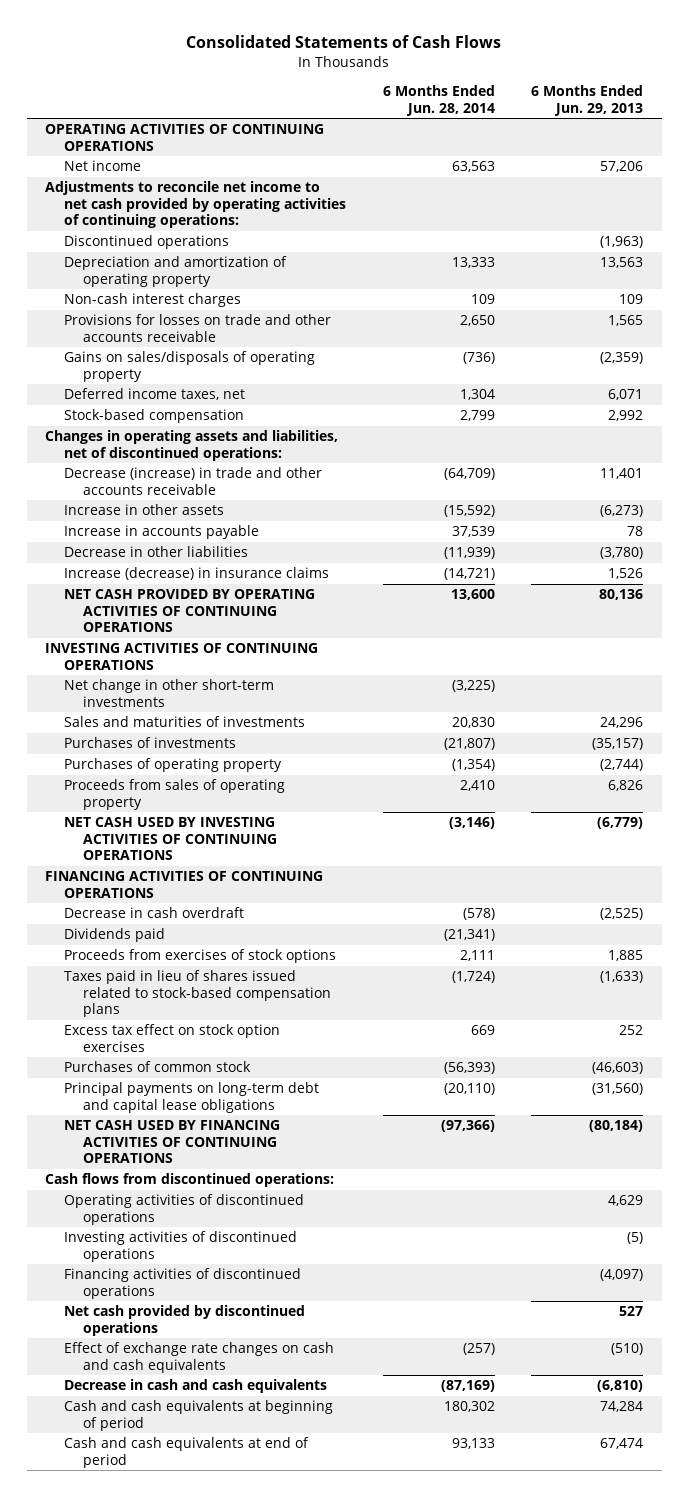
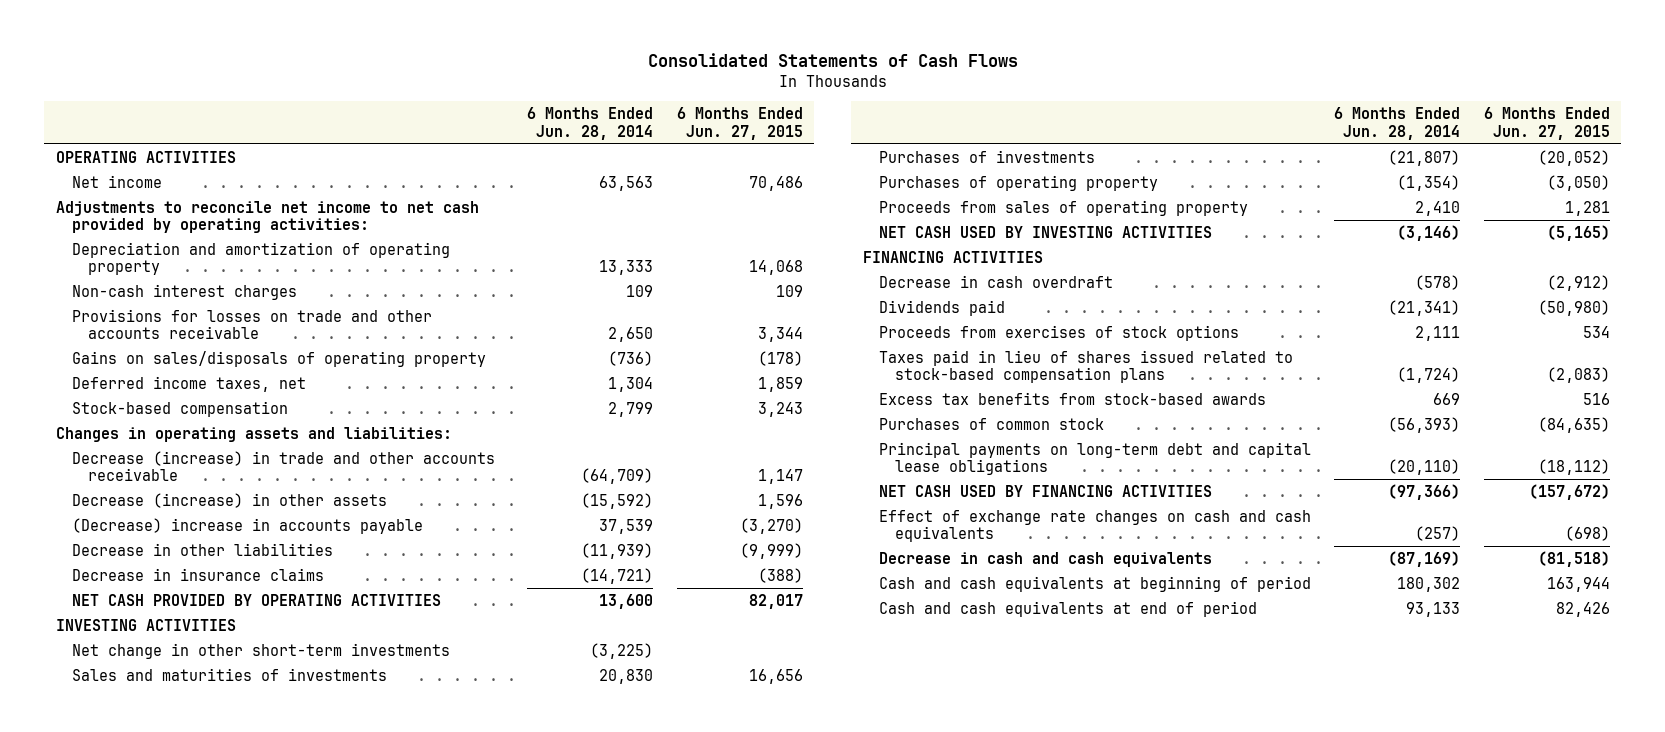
[531,85,644,116] 6 Months Ended Jun. 29, 2013 -> none
none -> [676,106,803,140] 6 Months Ended Jun. 27, 2015
[44,124,324,151] OPERATING ACTIVITIES OF CONTINUING OPERATIONS -> [55,150,236,163] OPERATING ACTIVITIES
[63,235,229,250] Discontinued operations -> none
[44,181,346,229] Adjustments to reconcile net income to net cash provided by operating activities of continuing operations: -> [55,200,479,234] Adjustments to reconcile net income to net cash provided by operating activities:
[44,430,338,461] Changes in operating assets and liabilities, net of discontinued operations: -> [55,426,452,442] Changes in operating assets and liabilities:
[63,504,224,516] Increase in other assets -> [71,492,387,508] Decrease (increase) in other assets
[63,525,259,540] Increase in accounts payable -> [71,517,423,534] (Decrease) increase in accounts payable
[63,567,329,581] Increase (decrease) in insurance claims -> [71,567,324,581] Decrease in insurance claims
[63,589,315,633] NET CASH PROVIDED BY OPERATING ACTIVITIES OF CONTINUING OPERATIONS -> [71,593,441,606] NET CASH PROVIDED BY OPERATING ACTIVITIES
[44,643,318,670] INVESTING ACTIVITIES OF CONTINUING OPERATIONS -> [55,618,236,631] INVESTING ACTIVITIES
[63,817,277,861] NET CASH USED BY INVESTING ACTIVITIES OF CONTINUING OPERATIONS -> [878,225,1212,238] NET CASH USED BY INVESTING ACTIVITIES
[44,871,323,898] FINANCING ACTIVITIES OF CONTINUING OPERATIONS -> [862,250,1043,263] FINANCING ACTIVITIES
[63,1024,280,1052] Excess tax effect on stock option exercises -> [878,391,1266,405] Excess tax benefits from stock-based awards
[44,1173,334,1188] Cash flows from discontinued operations: -> none
[63,1194,304,1225] Operating activities of discontinued operations -> none
[63,1231,297,1262] Investing activities of discontinued operations -> none
[63,1268,301,1299] Financing activities of discontinued operations -> none
[63,1305,305,1336] Net cash provided by discontinued operations -> none
[63,1120,280,1164] NET CASH USED BY FINANCING ACTIVITIES OF CONTINUING OPERATIONS -> [878,484,1212,497] NET CASH USED BY FINANCING ACTIVITIES

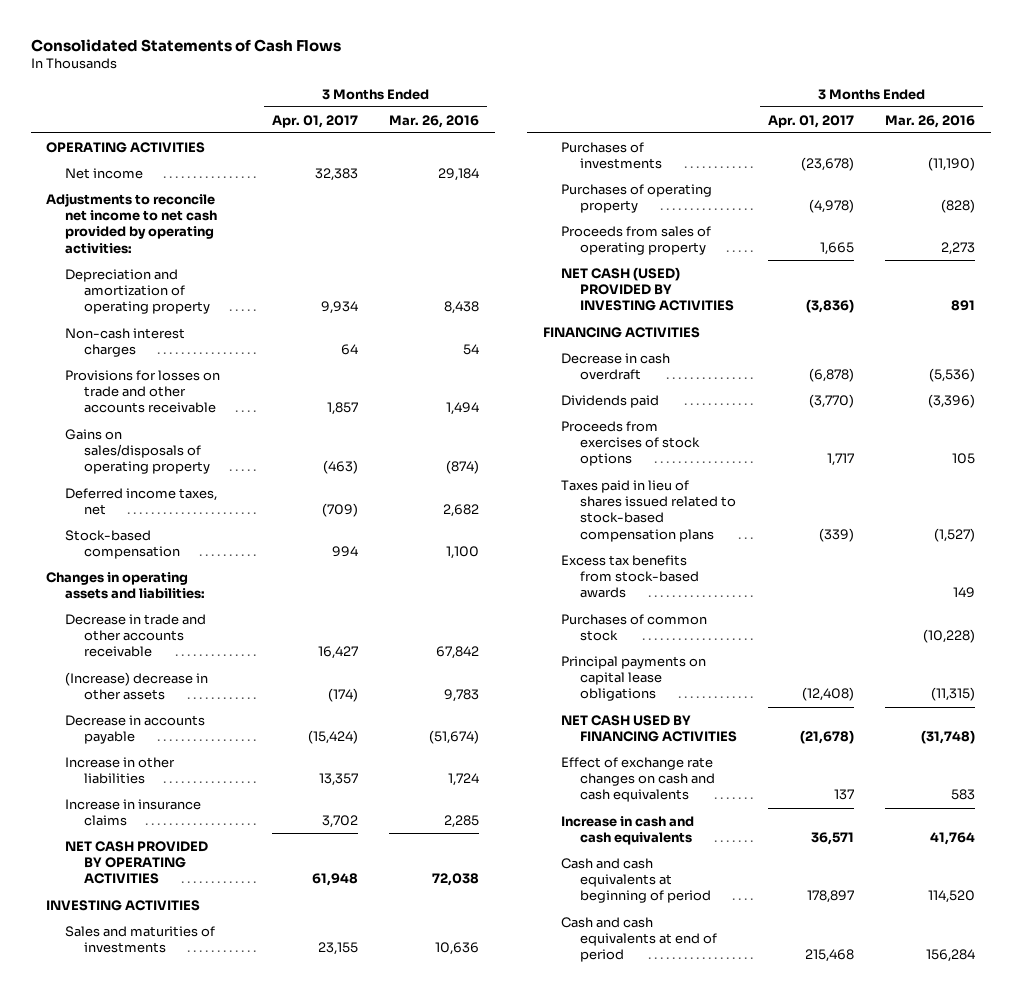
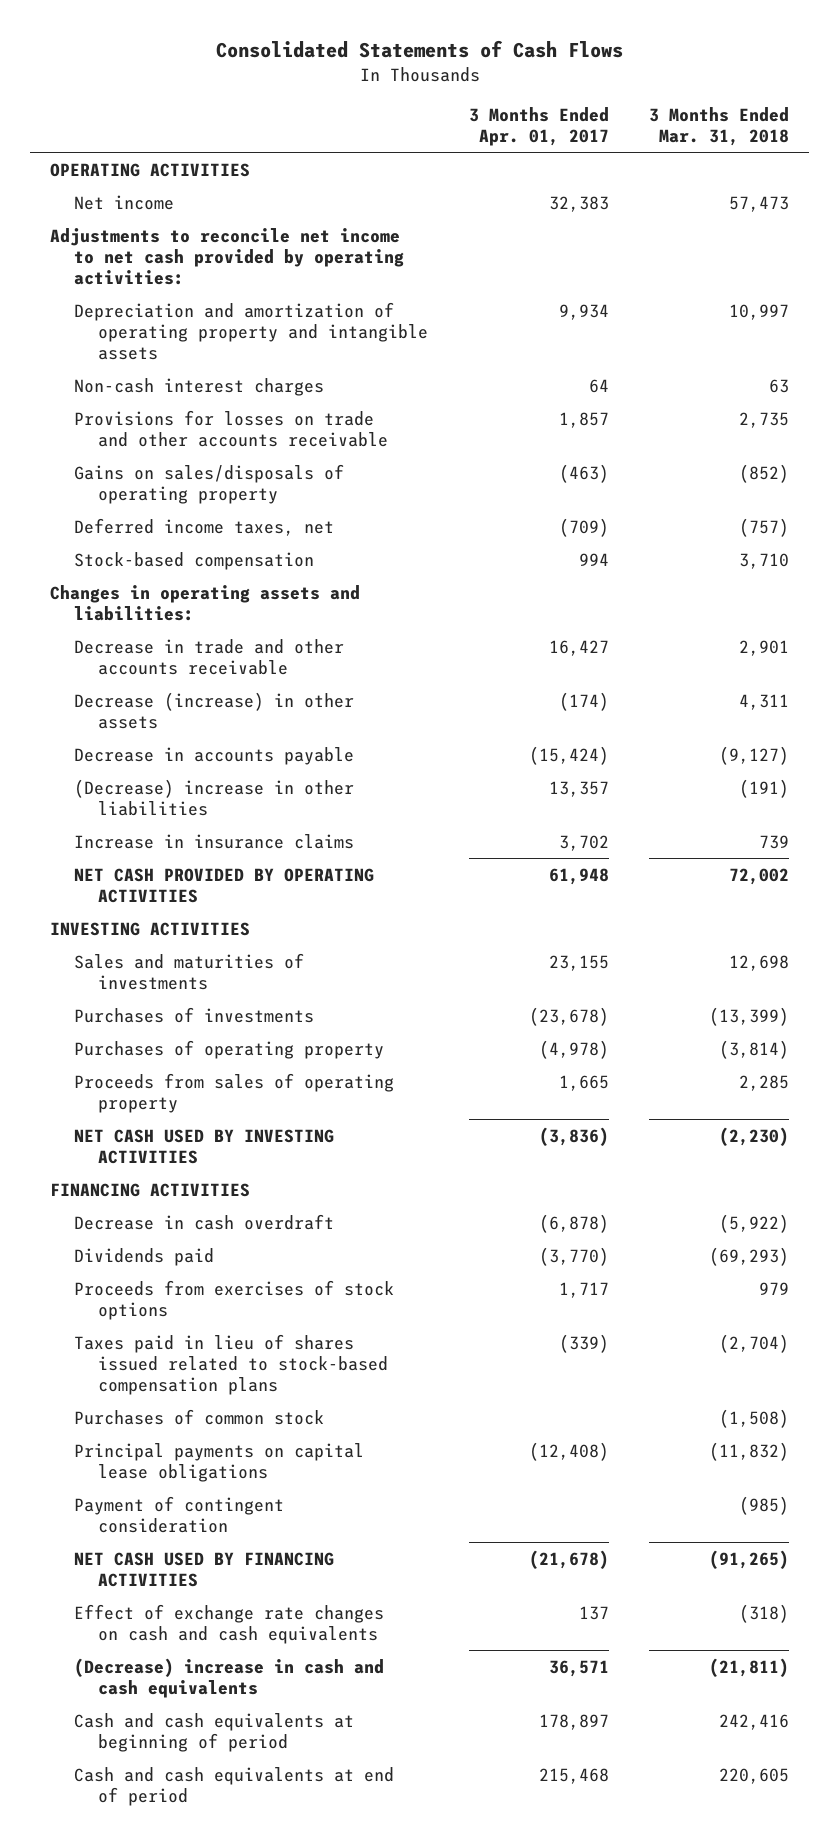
[389,114,480,128] Mar. 26, 2016 -> none
none -> [648,106,789,146] 3 Months Ended Mar. 31, 2018
[65,268,210,315] Depreciation and amortization of operating property -> [74,301,429,360] Depreciation and amortization of operating property and intangible assets
[65,671,209,701] (Increase) decrease in other assets -> [74,691,355,729] Decrease (increase) in other assets
[65,756,176,785] Increase in other liabilities -> [74,778,355,816] (Decrease) increase in other liabilities
[561,266,735,312] NET CASH (USED) PROVIDED BY INVESTING ACTIVITIES -> [74,1128,335,1164] NET CASH USED BY INVESTING ACTIVITIES
[561,554,700,599] Excess tax benefits from stock-based awards -> none
none -> [74,1495,285,1533] Payment of contingent consideration
[561,815,695,846] Increase in cash and cash equivalents -> [74,1657,385,1698] (Decrease) increase in cash and cash equivalents

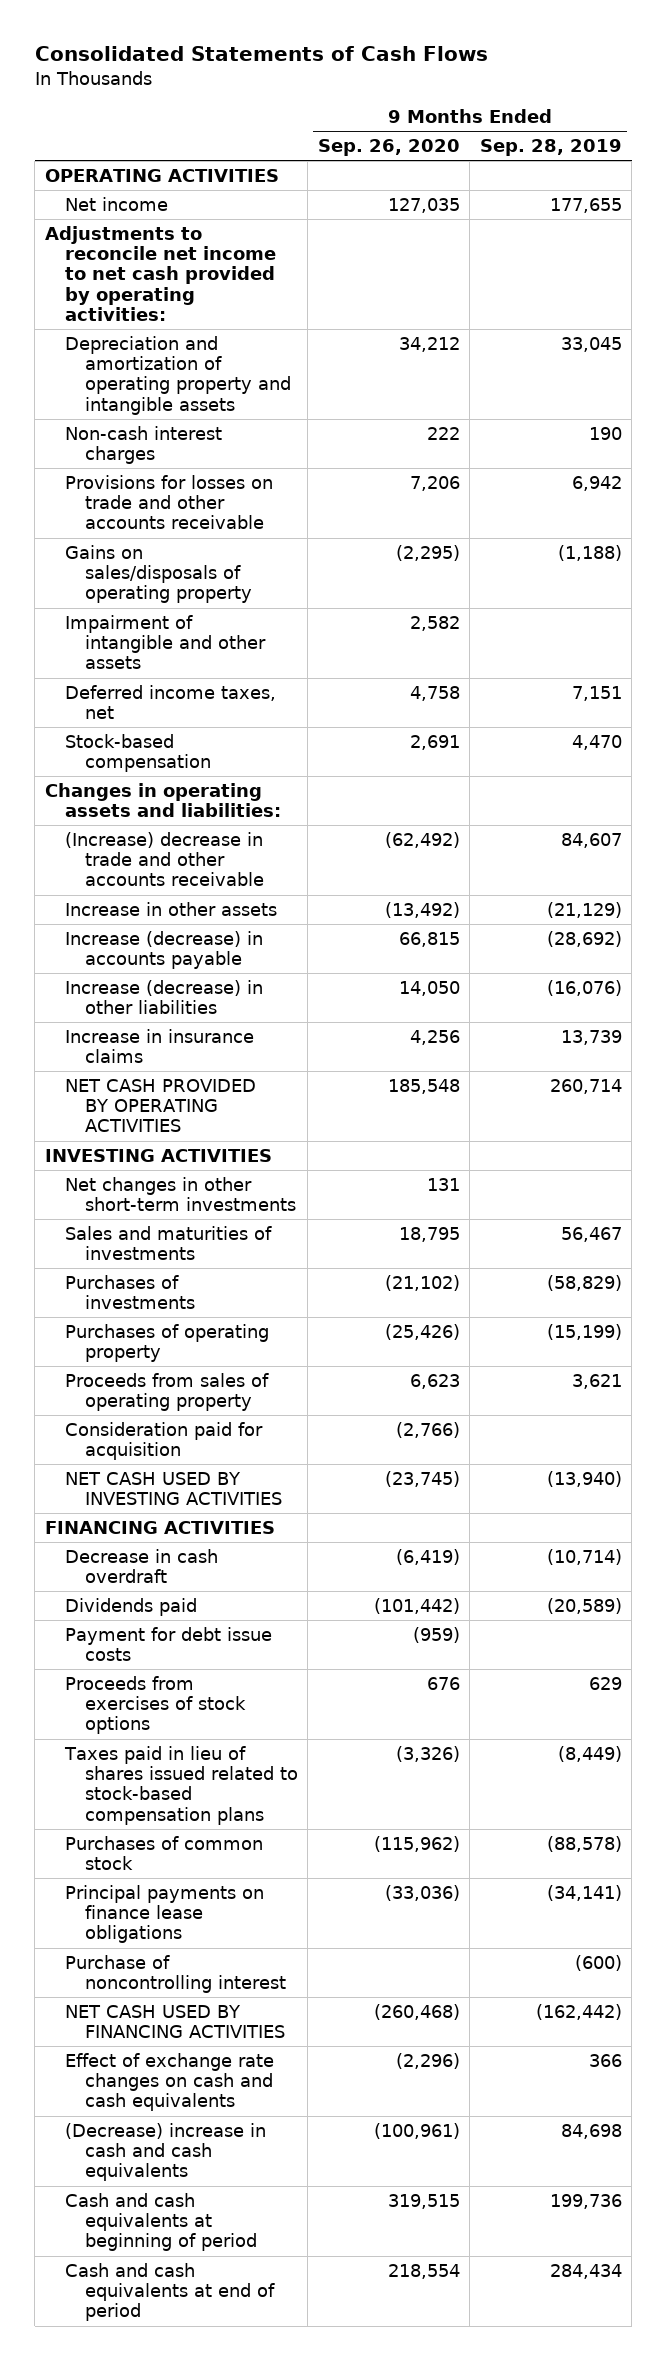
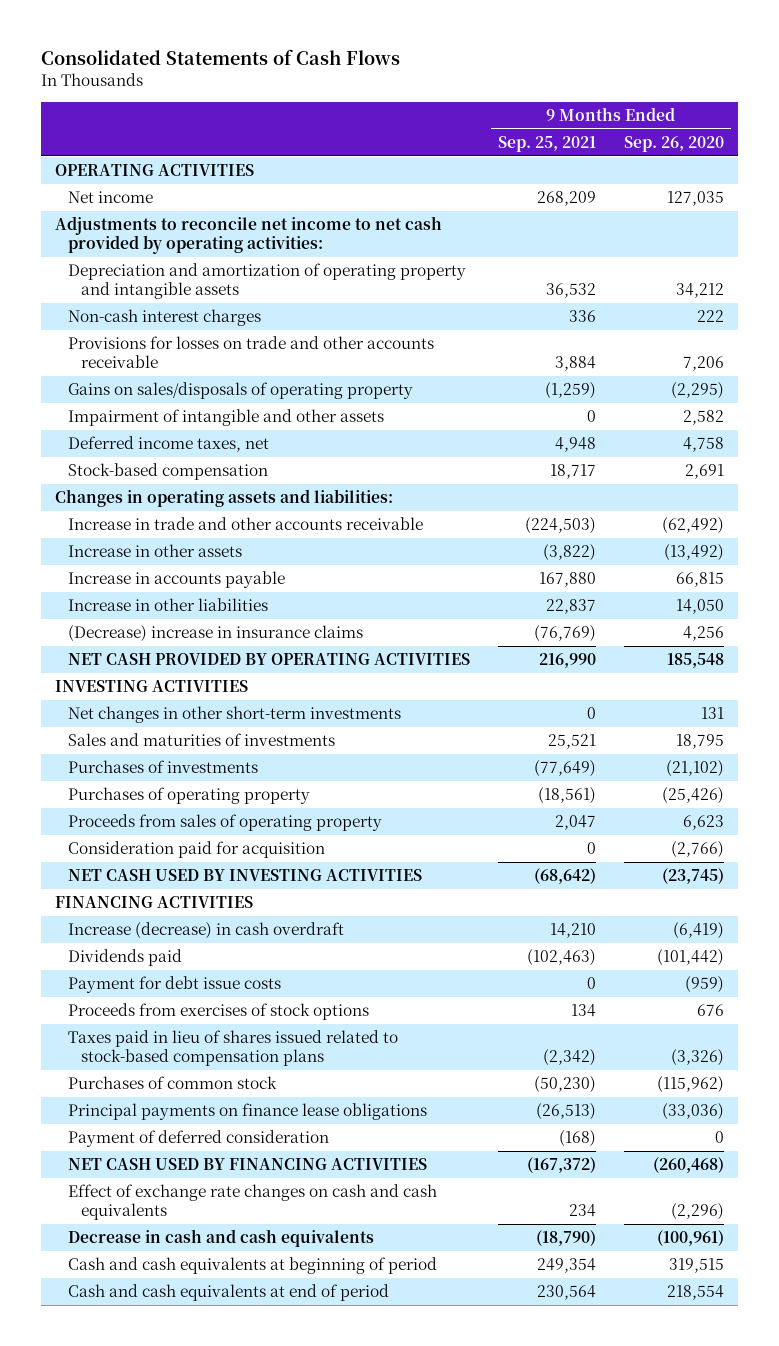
[479,138,622,156] Sep. 28, 2019 -> none
none -> [497,136,596,153] Sep. 25, 2021
[64,831,265,887] (Increase) decrease in trade and other accounts receivable -> [67,517,423,531] Increase in trade and other accounts receivable
[64,930,263,970] Increase (decrease) in accounts payable -> [67,571,285,589] Increase in accounts payable
[64,979,263,1015] Increase (decrease) in other liabilities -> [67,598,268,612] Increase in other liabilities
[64,1028,254,1064] Increase in insurance claims -> [67,625,363,643] (Decrease) increase in insurance claims
[64,1548,218,1584] Decrease in cash overdraft -> [67,922,344,940] Increase (decrease) in cash overdraft
[64,1954,287,1994] Purchase of noncontrolling interest -> none
none -> [67,1130,329,1148] Payment of deferred consideration
[64,2122,266,2182] (Decrease) increase in cash and cash equivalents -> [67,1229,374,1248] Decrease in cash and cash equivalents

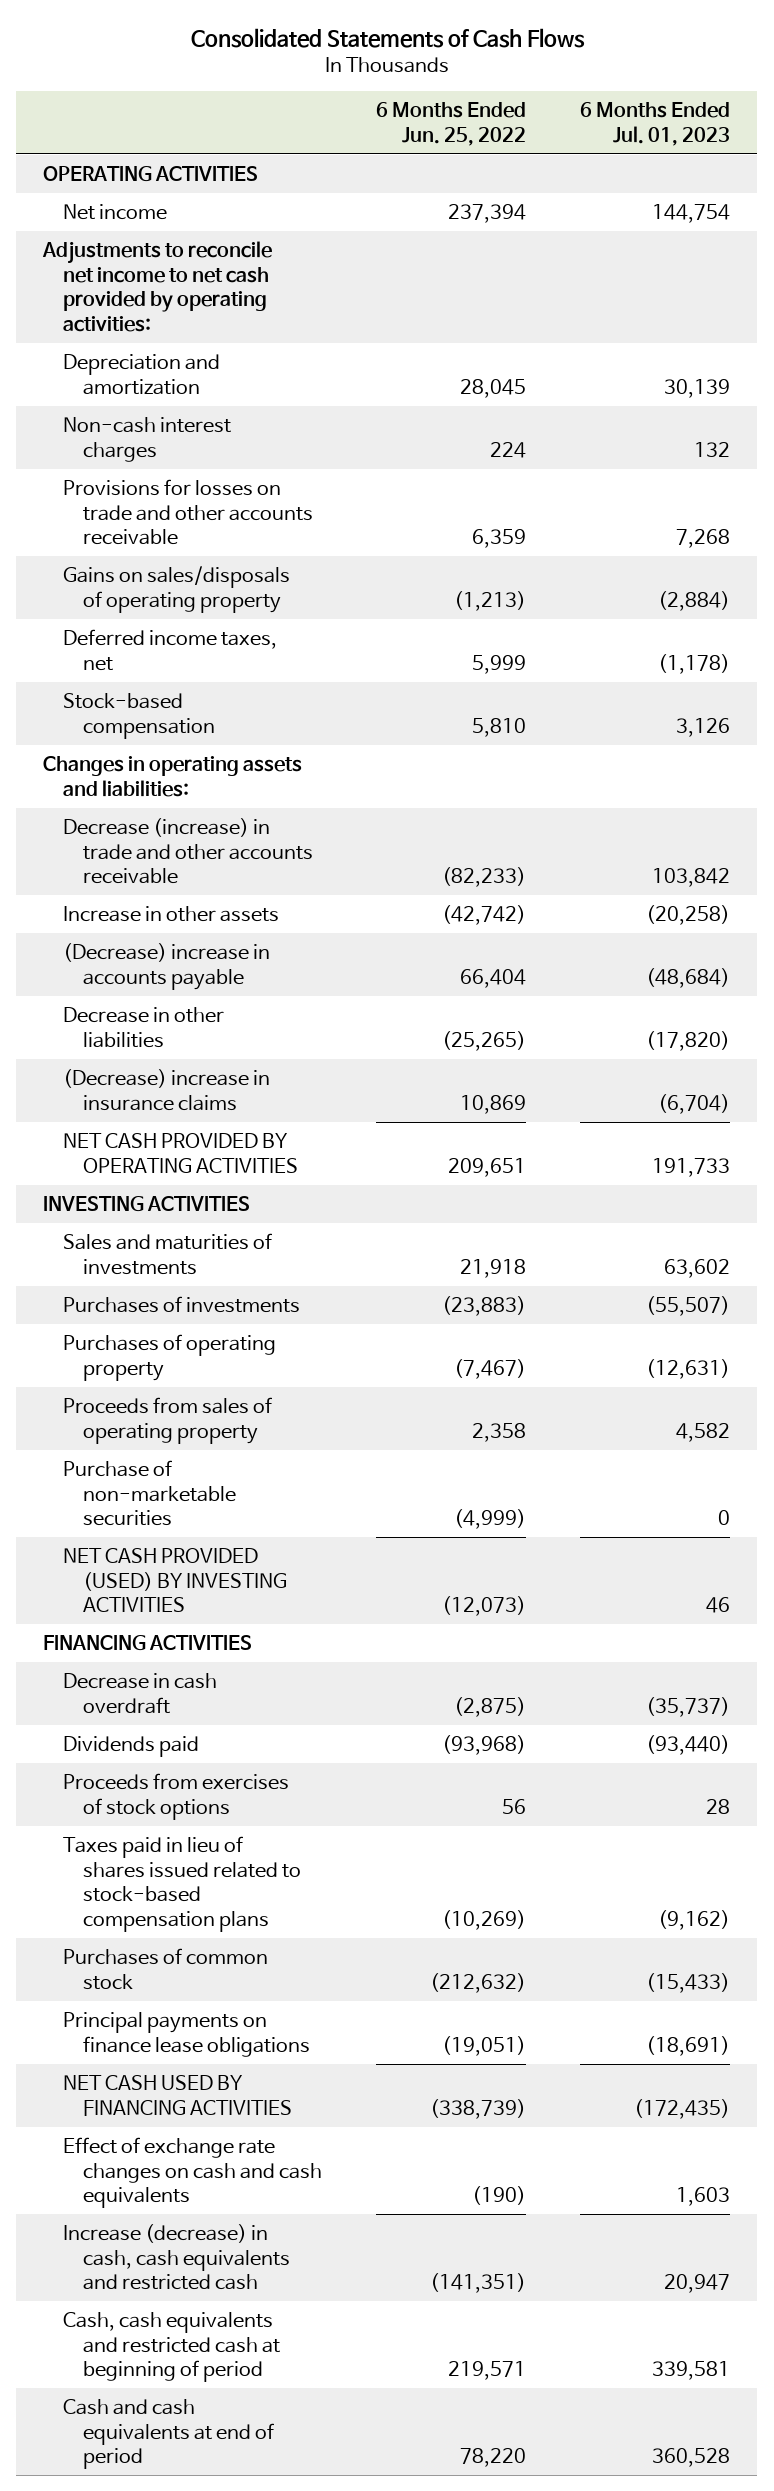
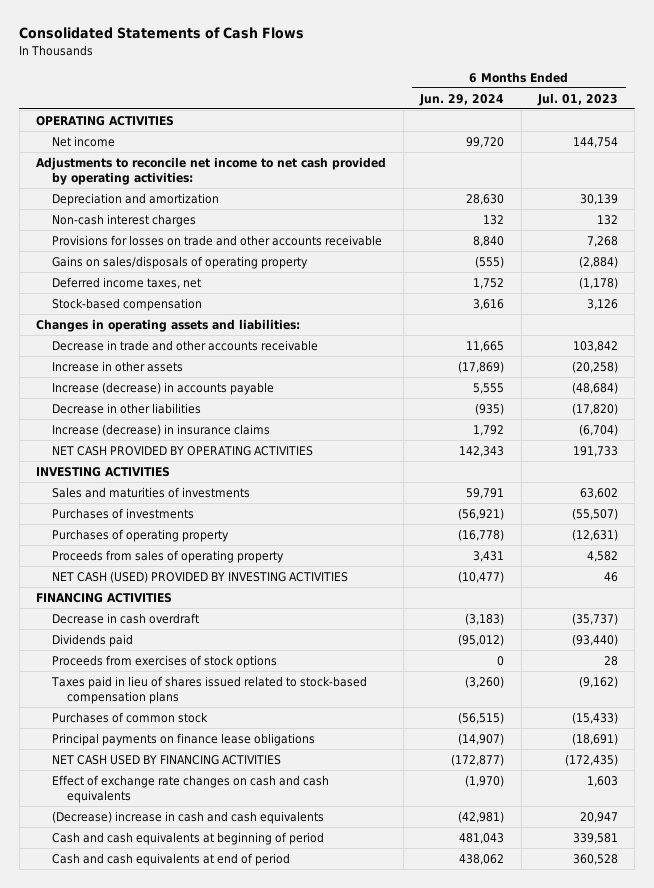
[376,102,527,146] 6 Months Ended Jun. 25, 2022 -> none
none -> [419,93,505,106] Jun. 29, 2024
[63,817,314,885] Decrease (increase) in trade and other accounts receivable -> [51,339,318,351] Decrease in trade and other accounts receivable
[63,942,271,990] (Decrease) increase in accounts payable -> [51,381,274,395] Increase (decrease) in accounts payable
[63,1068,271,1111] (Decrease) increase in insurance claims -> [51,423,270,436] Increase (decrease) in insurance claims
[63,1459,237,1527] Purchase of non-marketable securities -> none
[63,1547,288,1613] NET CASH PROVIDED (USED) BY INVESTING ACTIVITIES -> [51,570,348,583] NET CASH (USED) PROVIDED BY INVESTING ACTIVITIES
[63,2223,291,2291] Increase (decrease) in cash, cash equivalents and restricted cash -> [51,810,324,824] (Decrease) increase in cash and cash equivalents
[63,2311,281,2383] Cash, cash equivalents and restricted cash at beginning of period -> [51,831,324,845] Cash and cash equivalents at beginning of period

